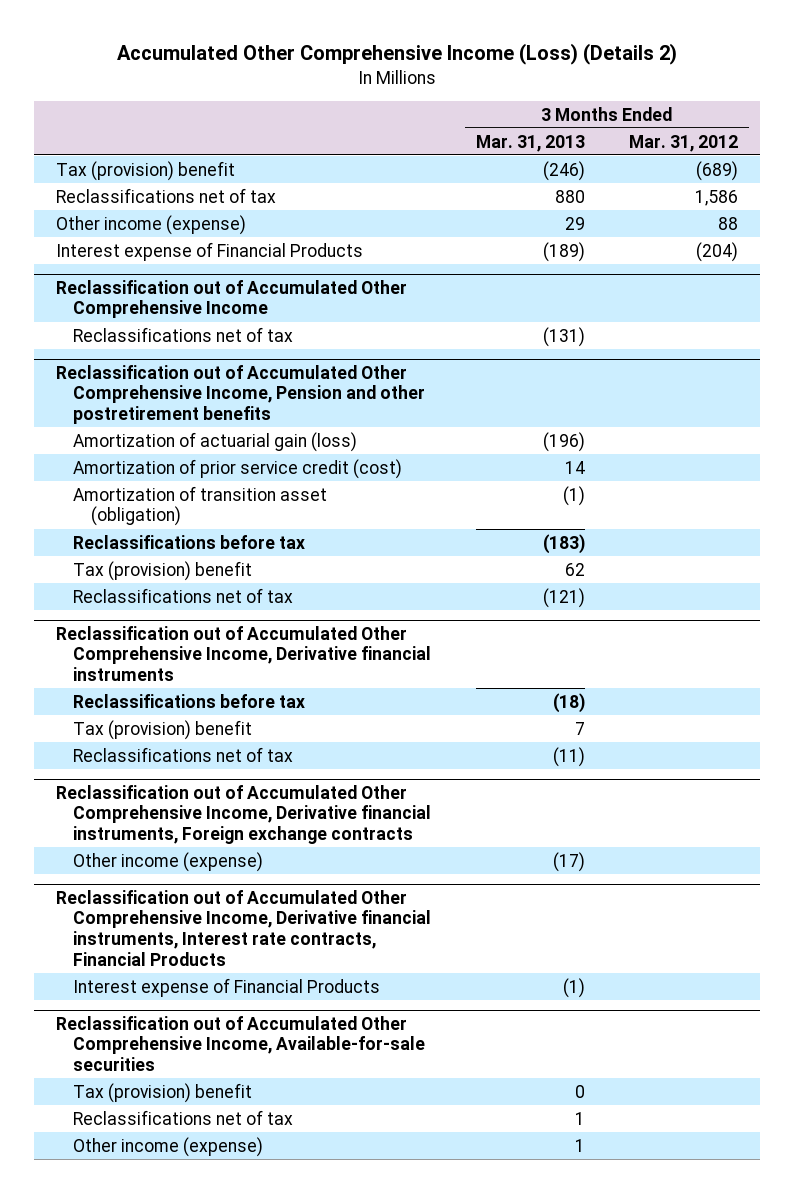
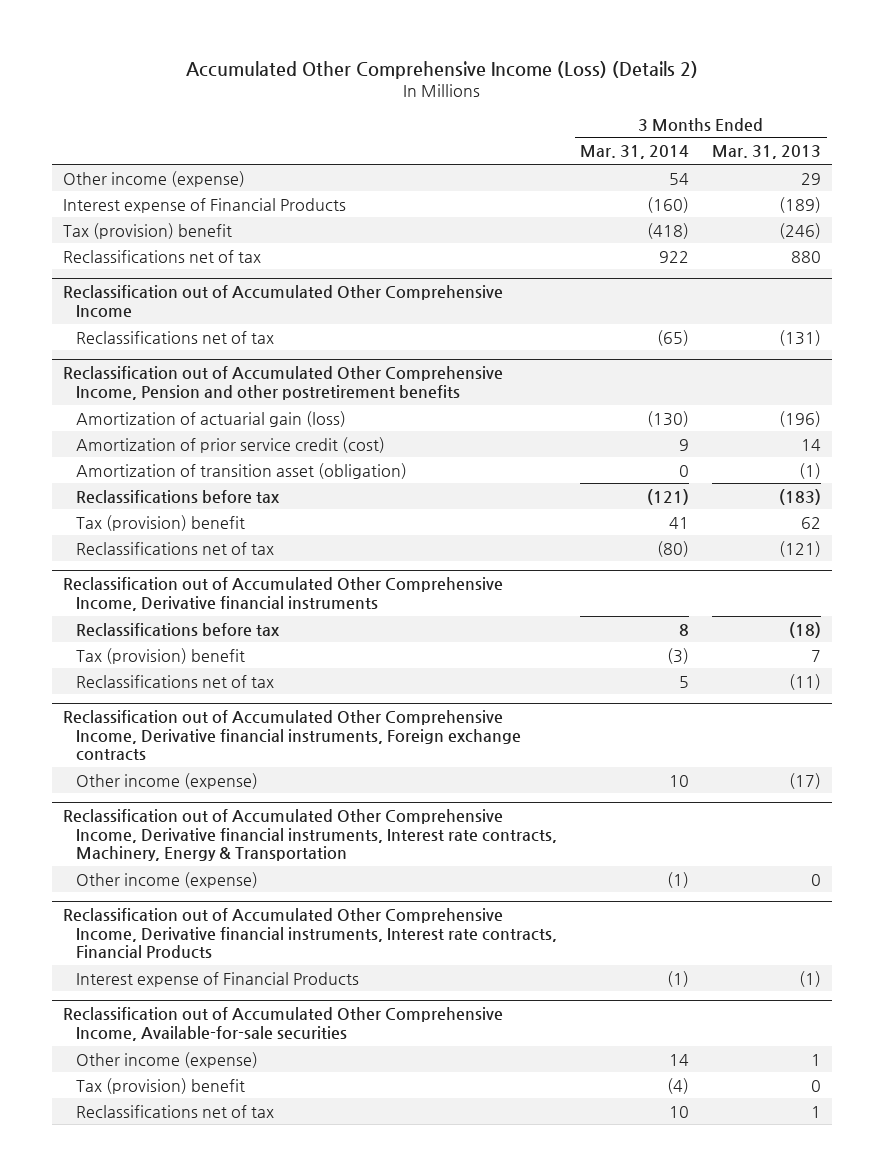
[628,134,738,152] Mar. 31, 2012 -> none
none -> [580,145,690,160] Mar. 31, 2014
[55,160,235,181] Tax (provision) benefit -> [62,222,232,239] Tax (provision) benefit
[55,187,276,203] Reclassifications net of tax -> [62,249,261,263] Reclassifications net of tax
none -> [62,808,558,862] Reclassification out of Accumulated Other Comprehensive Income, Derivative financial instruments, Interest rate contracts, Machinery, Energy & Transportation
none -> [76,871,259,888] Other income (expense)
[73,1136,264,1157] Other income (expense) -> [76,1051,259,1068] Other income (expense)

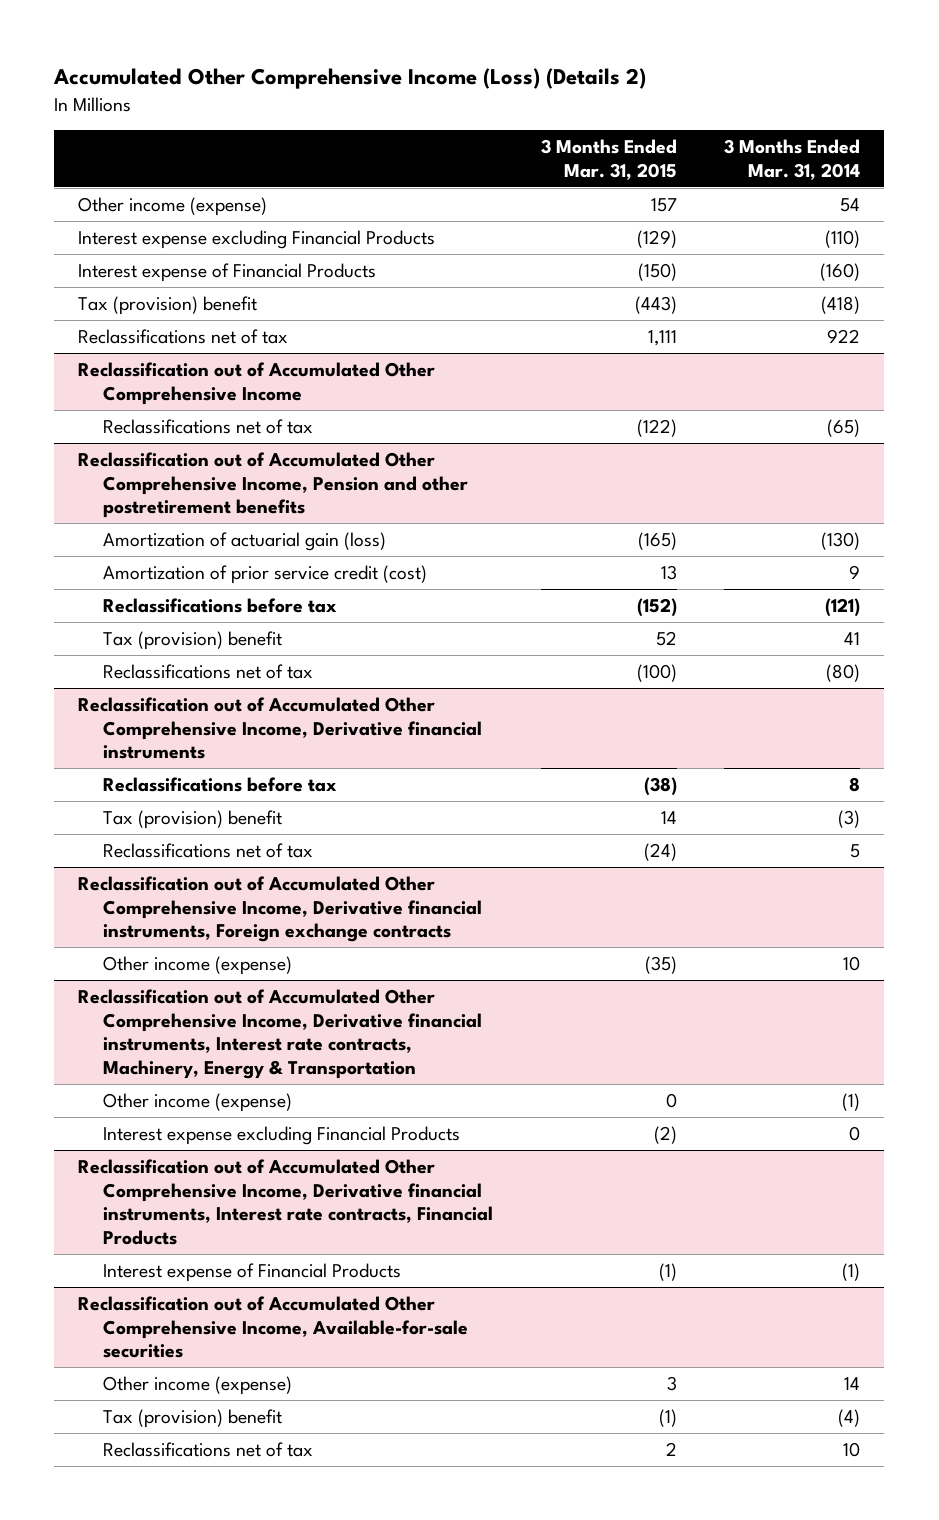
[711,145,821,160] Mar. 31, 2013 -> none
none -> [540,139,677,180] 3 Months Ended Mar. 31, 2015
none -> [78,230,436,250] Interest expense excluding Financial Products
[76,462,408,479] Amortization of transition asset (obligation) -> none
none -> [103,1126,461,1146] Interest expense excluding Financial Products

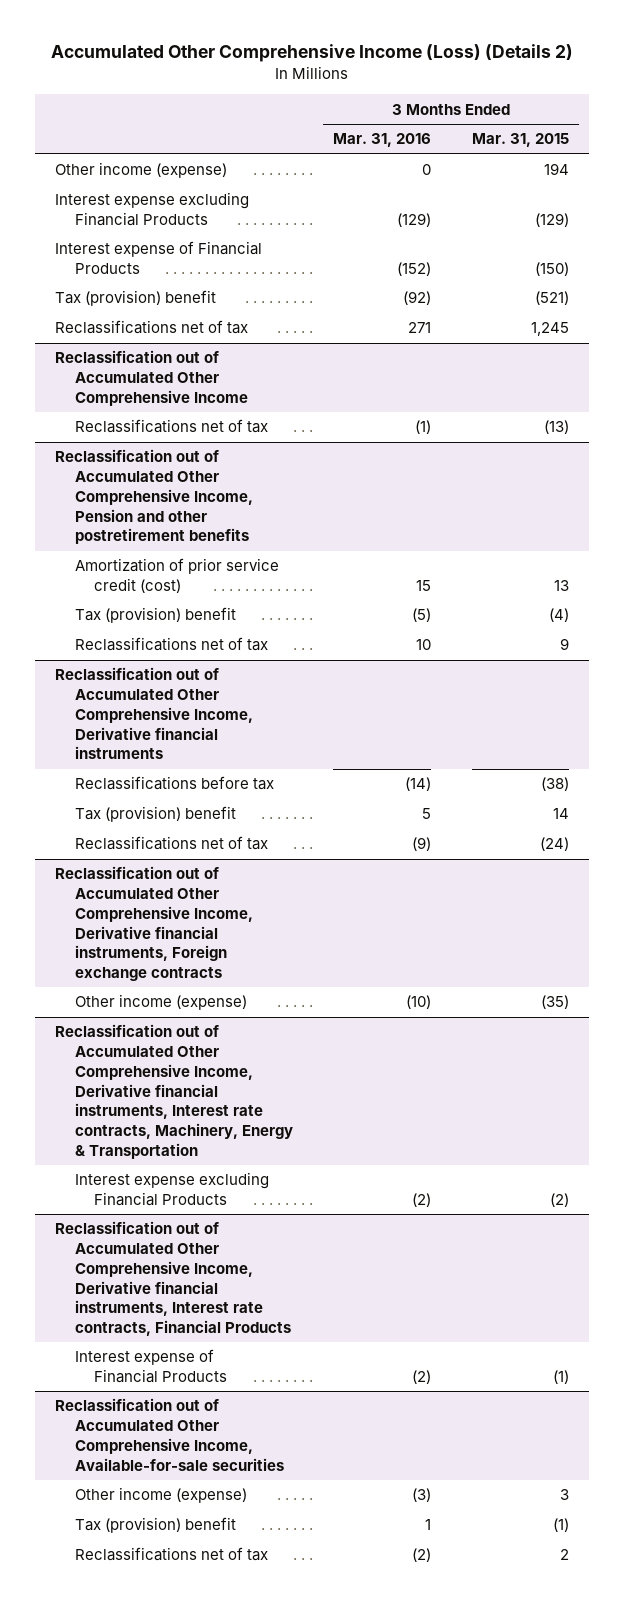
[724,139,861,180] 3 Months Ended Mar. 31, 2014 -> none
none -> [333,133,432,148] Mar. 31, 2016
[650,198,677,213] 157 -> [544,163,570,176] 194
[634,296,677,315] (443) -> [535,291,570,306] (521)
[647,330,677,347] 1,111 -> [531,322,570,337] 1,245
[636,419,677,438] (122) -> [544,420,570,435] (13)
[103,532,387,552] Amortization of actuarial gain (loss) -> none
[103,598,338,614] Reclassifications before tax -> none
[655,631,677,647] 52 -> [549,608,570,623] (4)
[636,664,677,683] (100) -> [560,638,570,651] 9
[103,1093,293,1113] Other income (expense) -> none

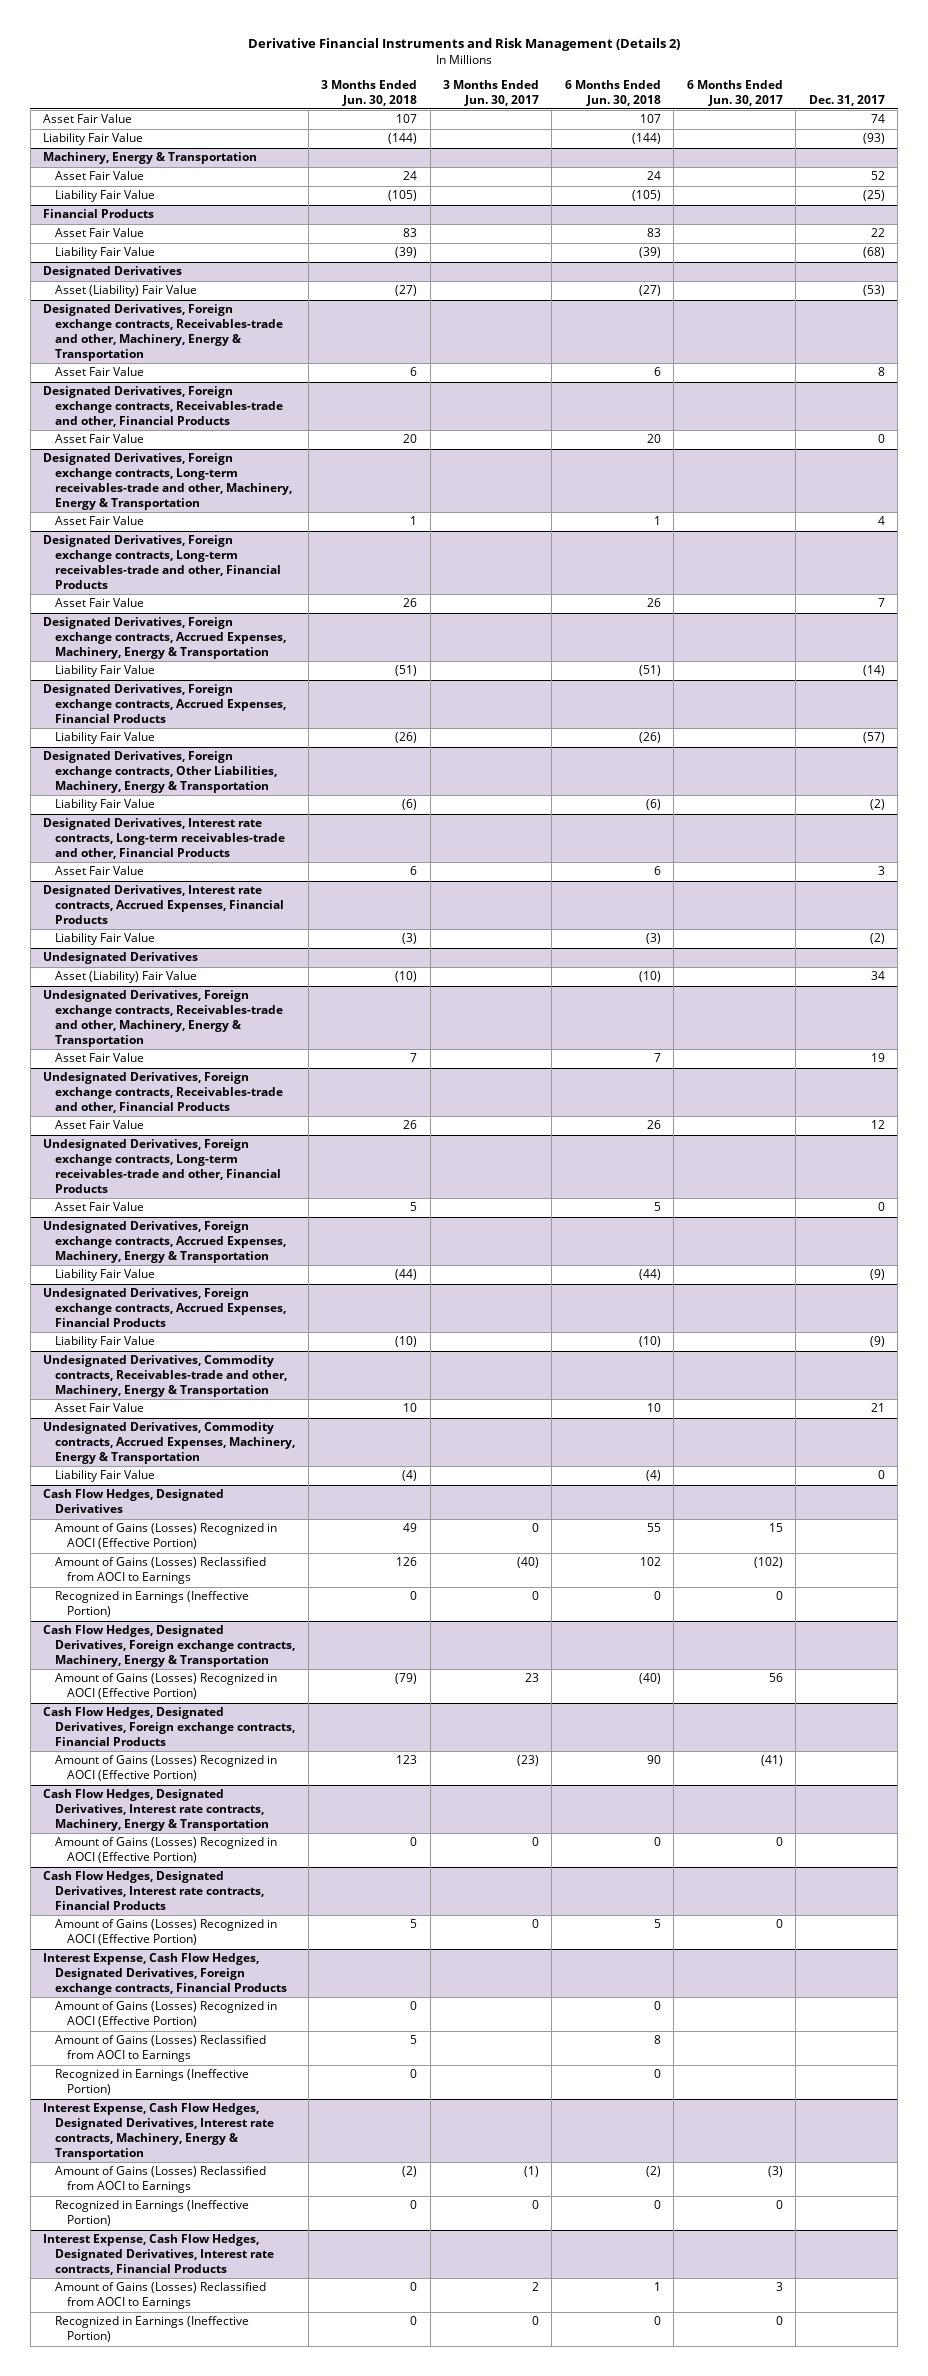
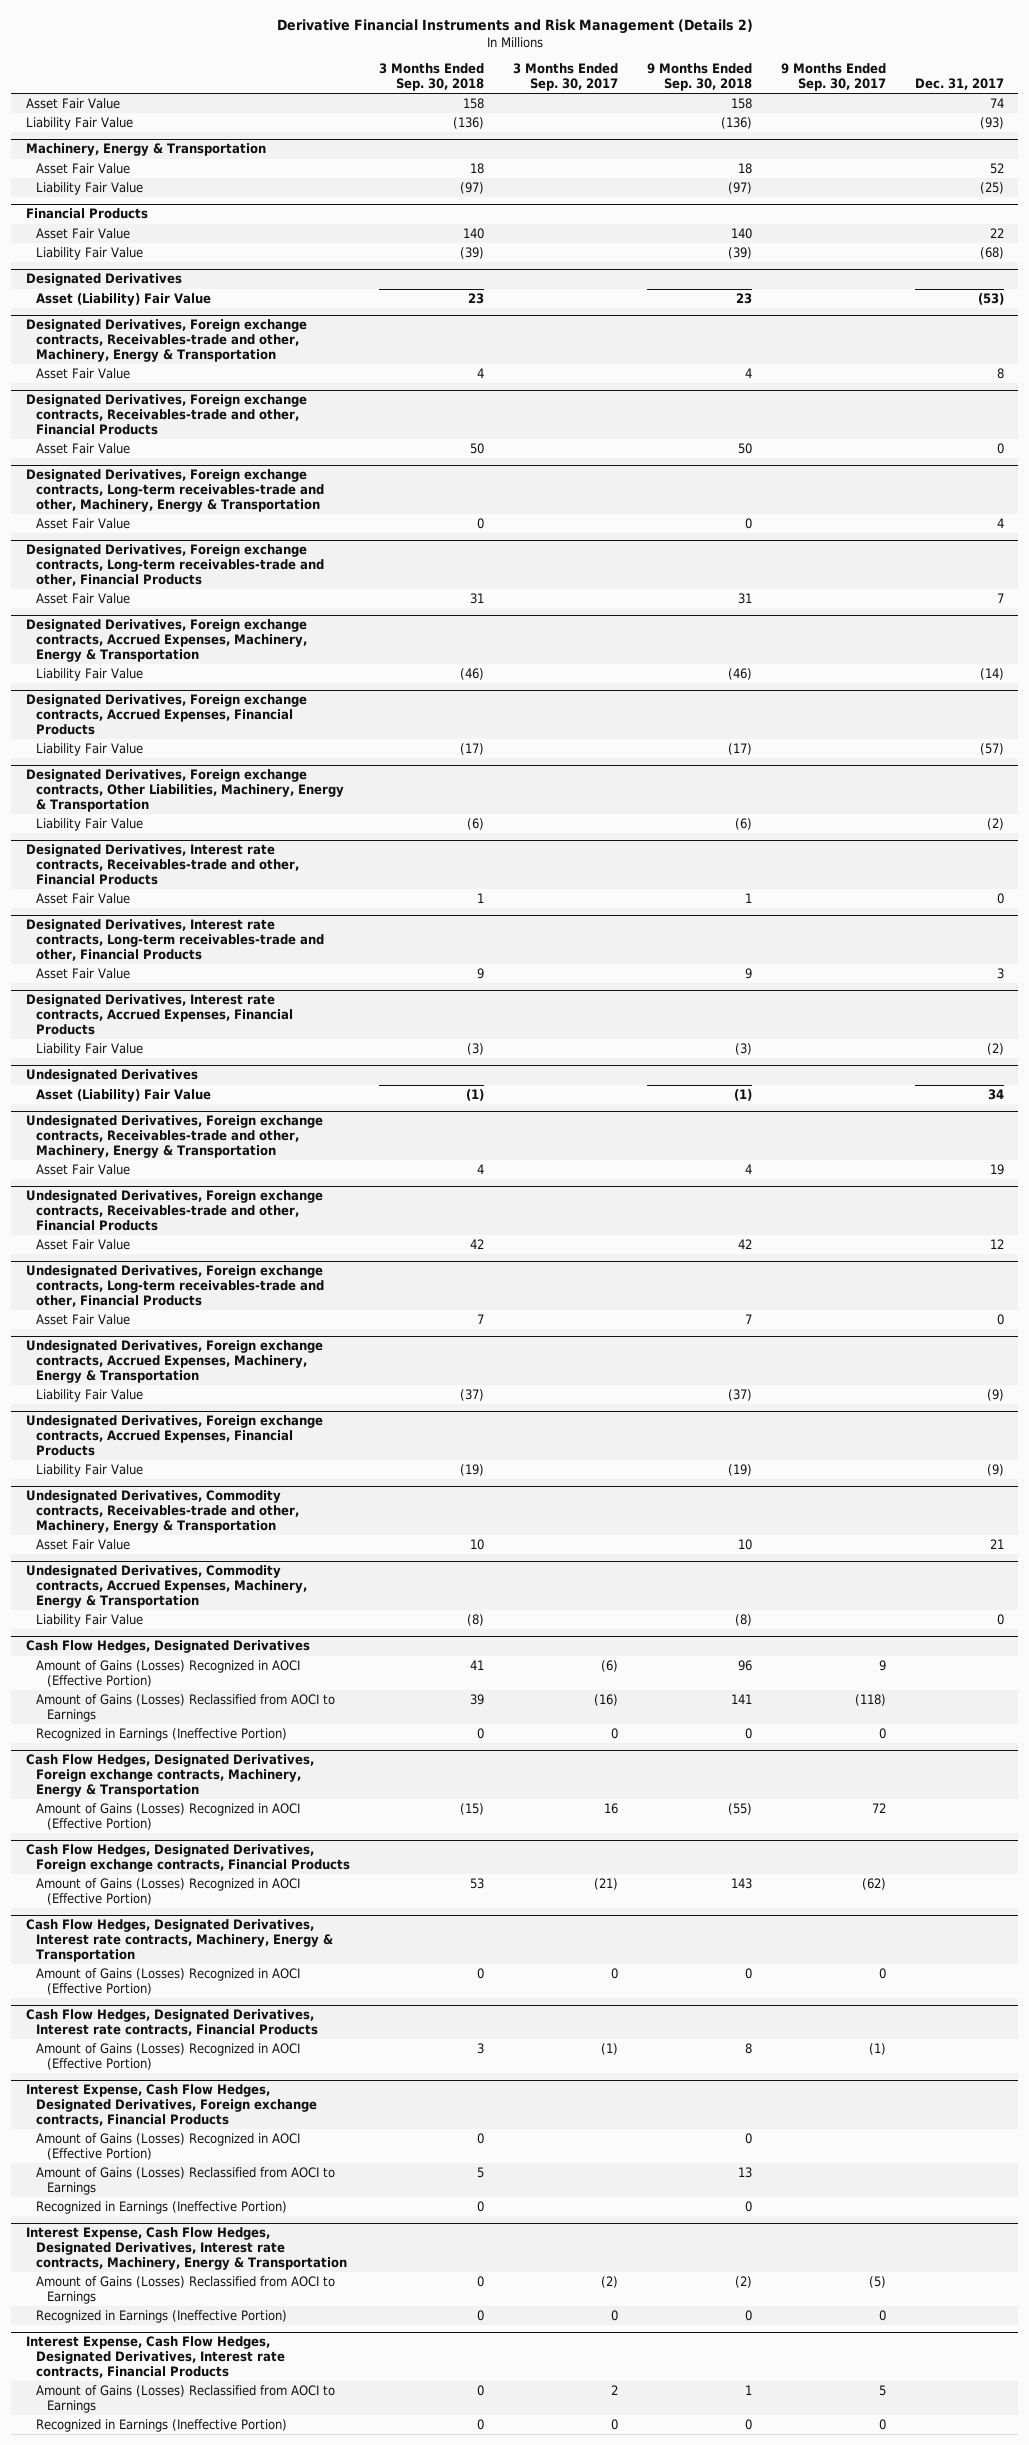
[321,79,418,106] 3 Months Ended Jun. 30, 2018 -> none
[443,79,540,106] 3 Months Ended Jun. 30, 2017 -> none
[564,79,661,106] 6 Months Ended Jun. 30, 2018 -> none
[686,79,783,106] 6 Months Ended Jun. 30, 2017 -> none
none -> [379,63,485,91] 3 Months Ended Sep. 30, 2018
none -> [513,63,619,91] 3 Months Ended Sep. 30, 2017
none -> [647,63,753,91] 9 Months Ended Sep. 30, 2018
none -> [780,63,886,91] 9 Months Ended Sep. 30, 2017
none -> [25,844,300,885] Designated Derivatives, Interest rate contracts, Receivables-trade and other, Financial Products
none -> [36,893,131,905] Asset Fair Value

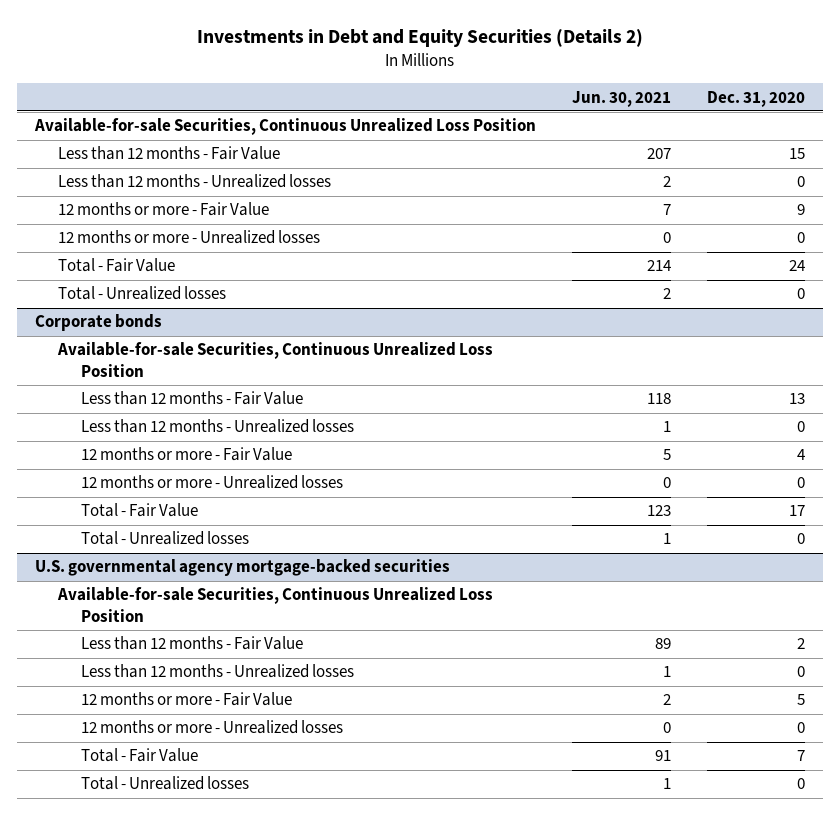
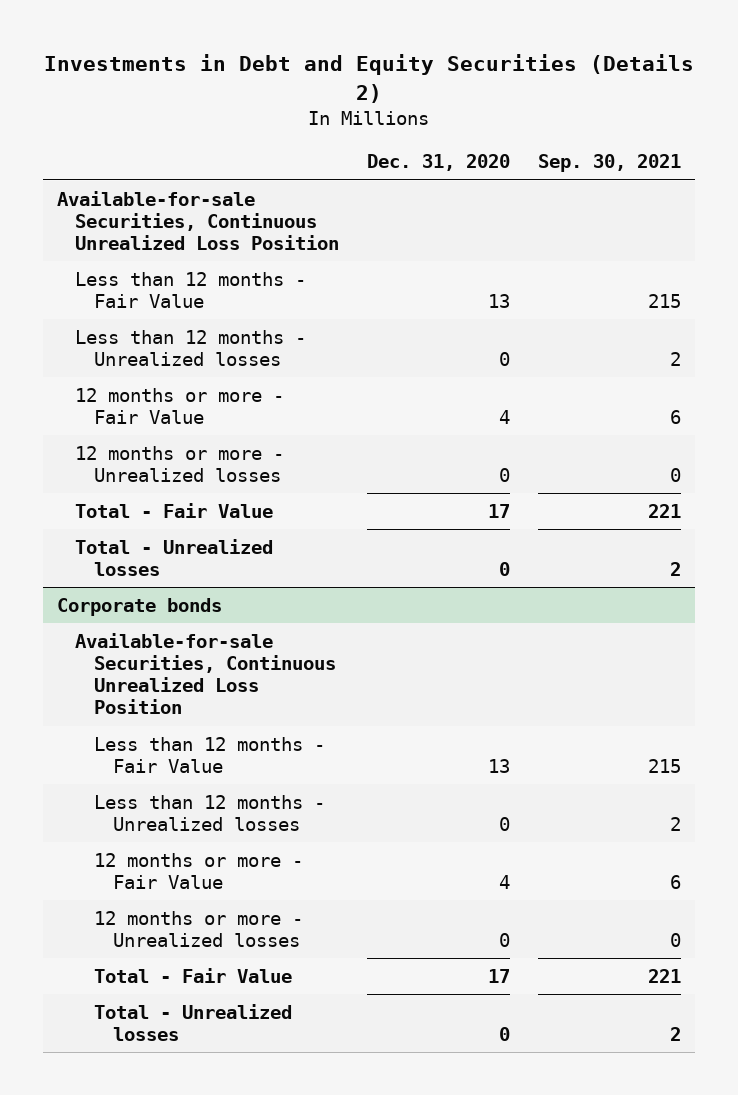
[571,90,671,107] Jun. 30, 2021 -> none
none -> [537,154,681,173] Sep. 30, 2021
[788,148,805,160] 15 -> [488,293,511,308] 13
[796,204,805,216] 9 -> [499,409,511,424] 4
[788,260,805,272] 24 -> [488,503,511,518] 17
[34,559,450,577] U.S. governmental agency mortgage-backed securities -> none
[56,587,493,623] Available-for-sale Securities, Continuous Unrealized Loss Position -> none
[80,636,303,651] Less than 12 months - Fair Value -> none
[80,664,354,679] Less than 12 months - Unrealized losses -> none
[80,692,292,707] 12 months or more - Fair Value -> none
[80,720,343,735] 12 months or more - Unrealized losses -> none
[80,748,198,763] Total - Fair Value -> none
[80,776,249,791] Total - Unrealized losses -> none

